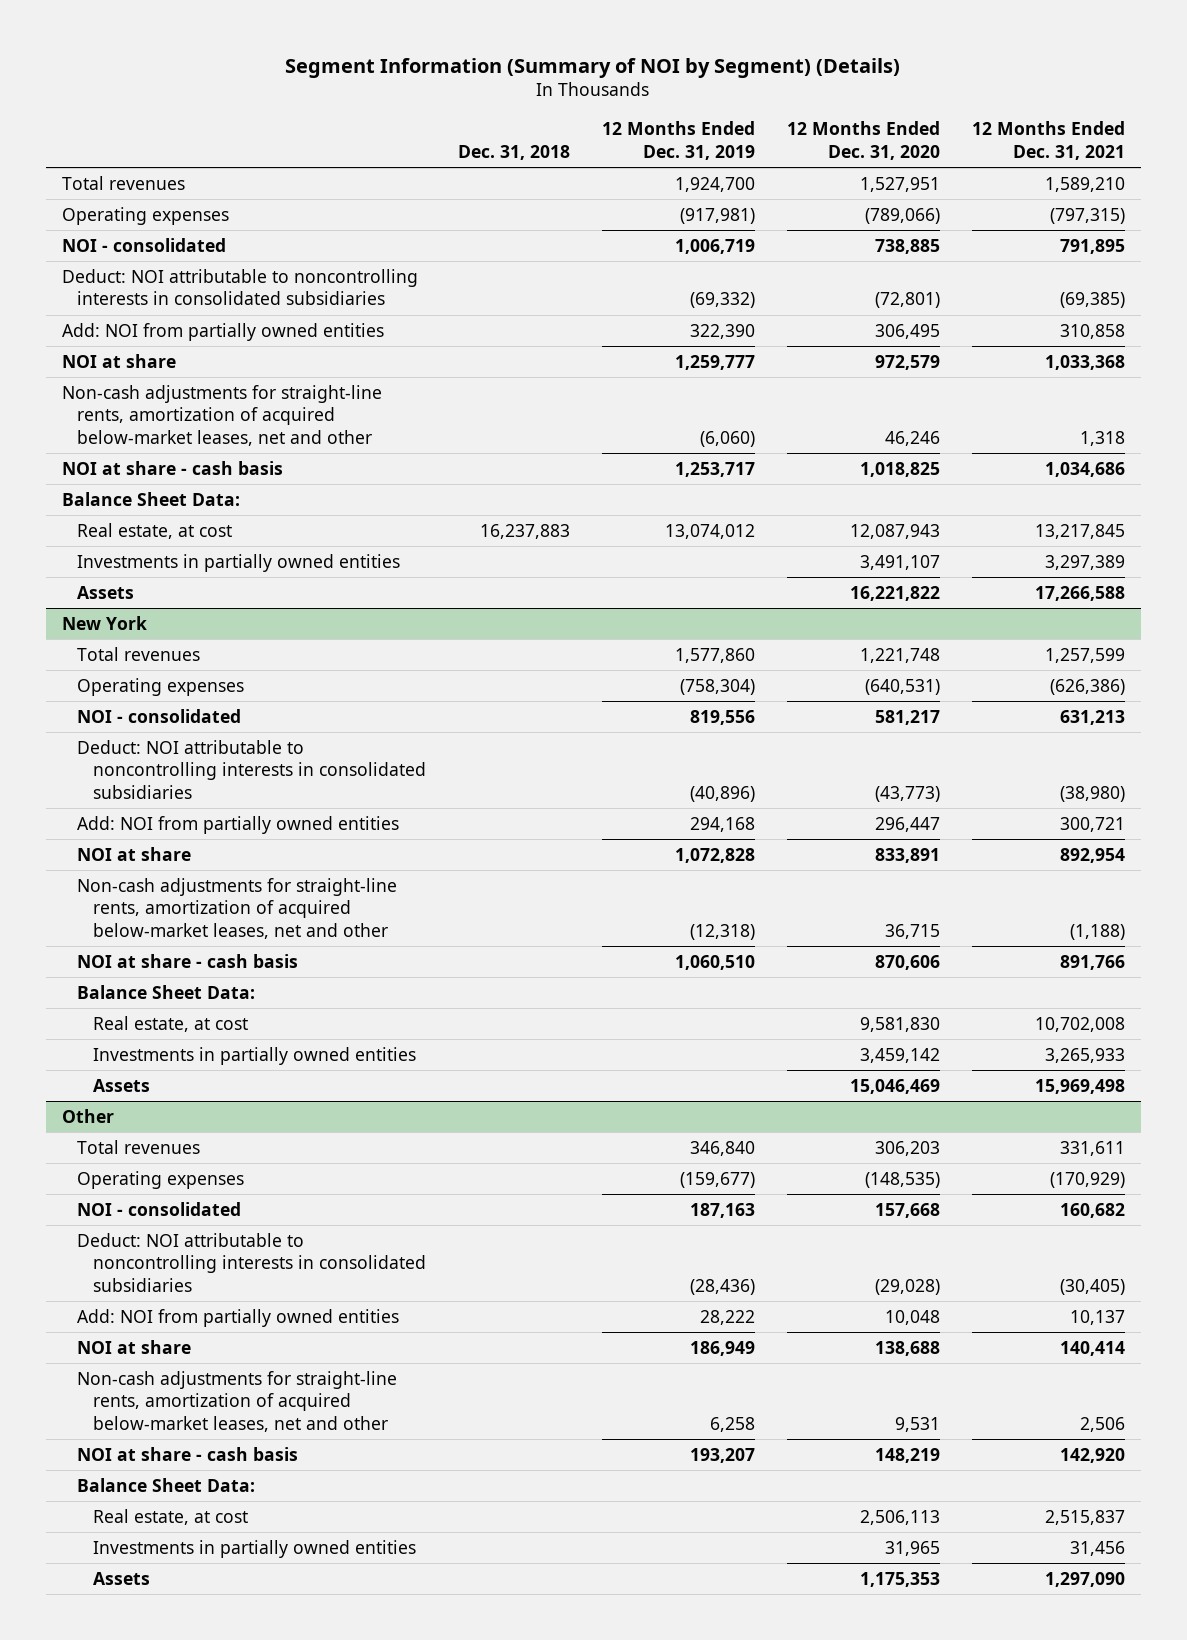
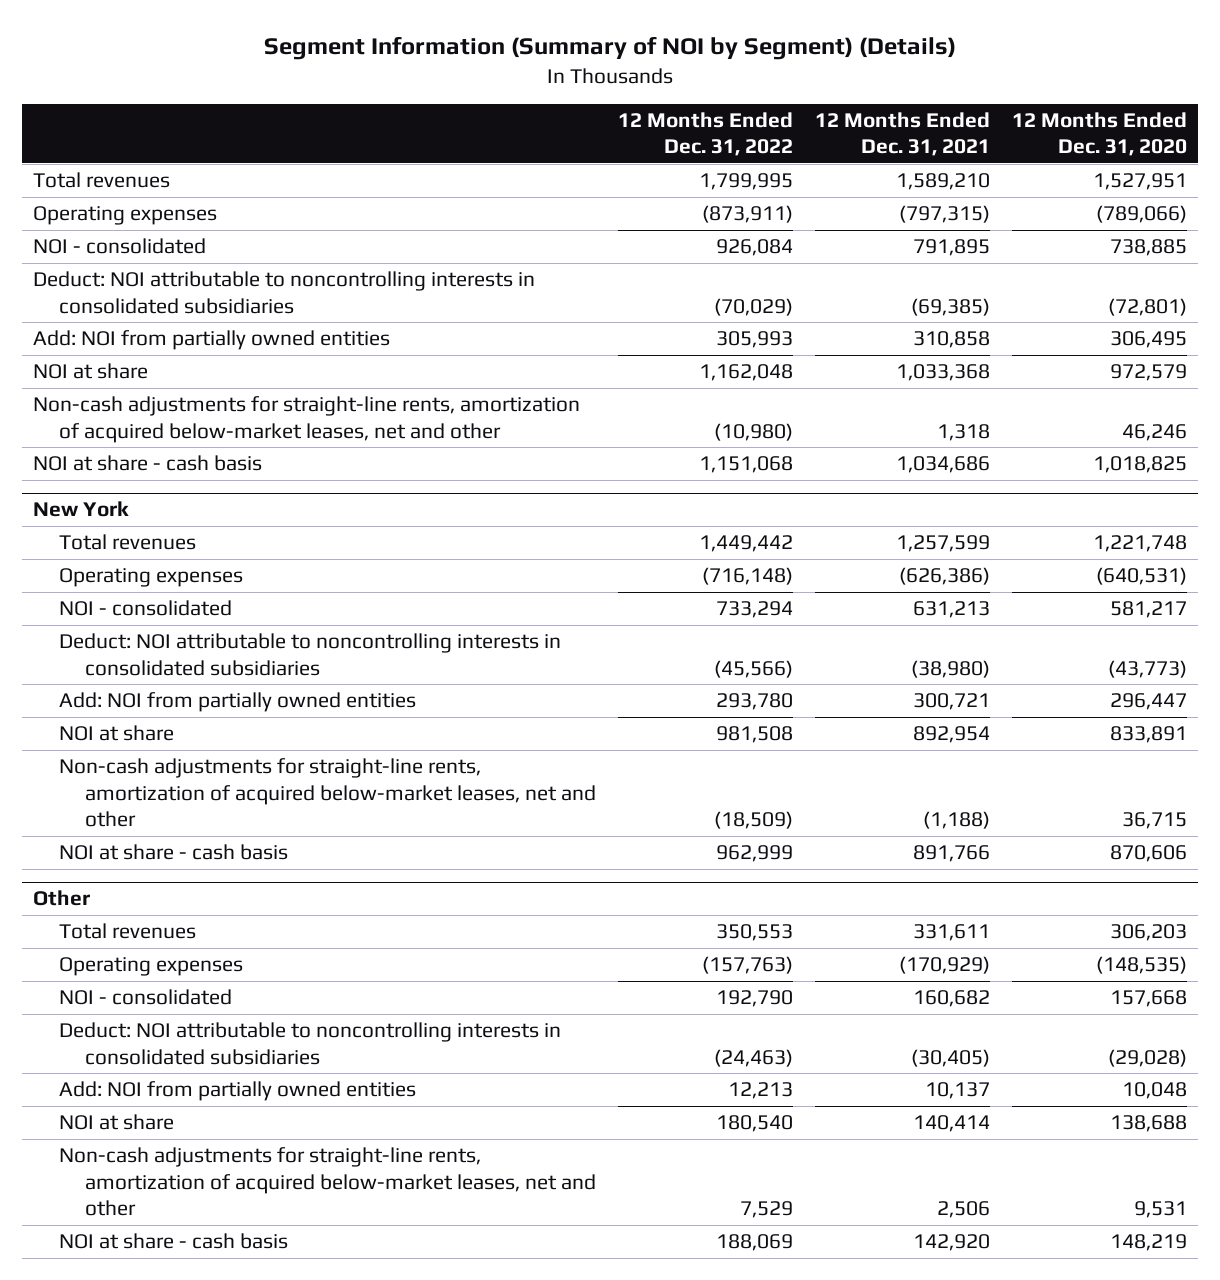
[457,144,570,160] Dec. 31, 2018 -> none
[601,121,755,160] 12 Months Ended Dec. 31, 2019 -> none
none -> [617,111,793,157] 12 Months Ended Dec. 31, 2022
[61,491,240,506] Balance Sheet Data: -> none
[77,522,233,539] Real estate, at cost -> none
[77,553,401,572] Investments in partially owned entities -> none
[77,585,135,599] Assets -> none
[77,984,256,999] Balance Sheet Data: -> none
[92,1015,248,1032] Real estate, at cost -> none
[92,1046,416,1065] Investments in partially owned entities -> none
[92,1078,150,1092] Assets -> none
[77,1477,256,1492] Balance Sheet Data: -> none
[92,1508,248,1525] Real estate, at cost -> none
[92,1539,416,1558] Investments in partially owned entities -> none
[92,1571,150,1585] Assets -> none

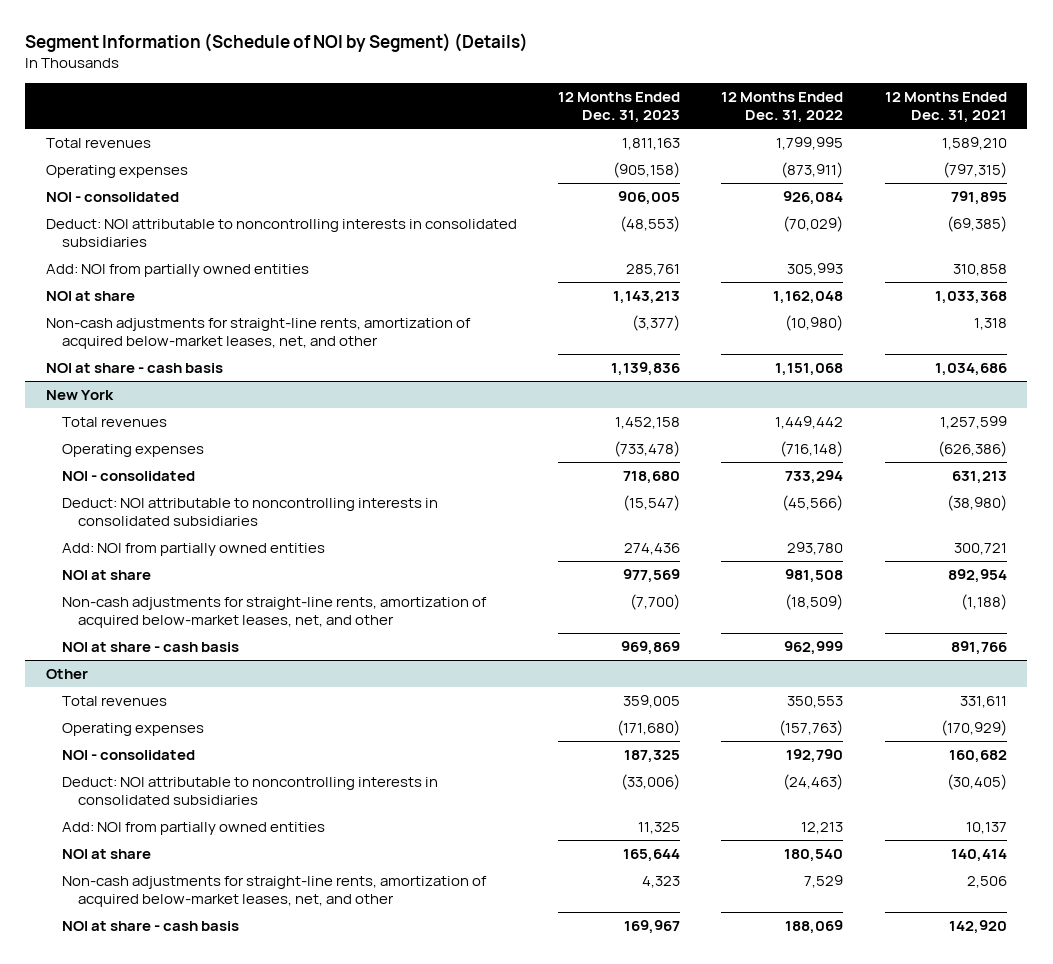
[263,36,956,61] Segment Information (Summary of NOI by Segment) (Details) -> [25,33,529,53] Segment Information (Schedule of NOI by Segment) (Details)
[1012,111,1188,157] 12 Months Ended Dec. 31, 2020 -> none
none -> [558,92,681,124] 12 Months Ended Dec. 31, 2023
[32,396,580,443] Non-cash adjustments for straight-line rents, amortization of acquired below-market leases, net and other -> [46,318,472,349] Non-cash adjustments for straight-line rents, amortization of acquired below-market leases, net, and other
[58,758,596,828] Non-cash adjustments for straight-line rents, amortization of acquired below-market leases, net and other -> [61,597,487,628] Non-cash adjustments for straight-line rents, amortization of acquired below-market leases, net, and other
[58,1147,596,1217] Non-cash adjustments for straight-line rents, amortization of acquired below-market leases, net and other -> [61,876,487,907] Non-cash adjustments for straight-line rents, amortization of acquired below-market leases, net, and other

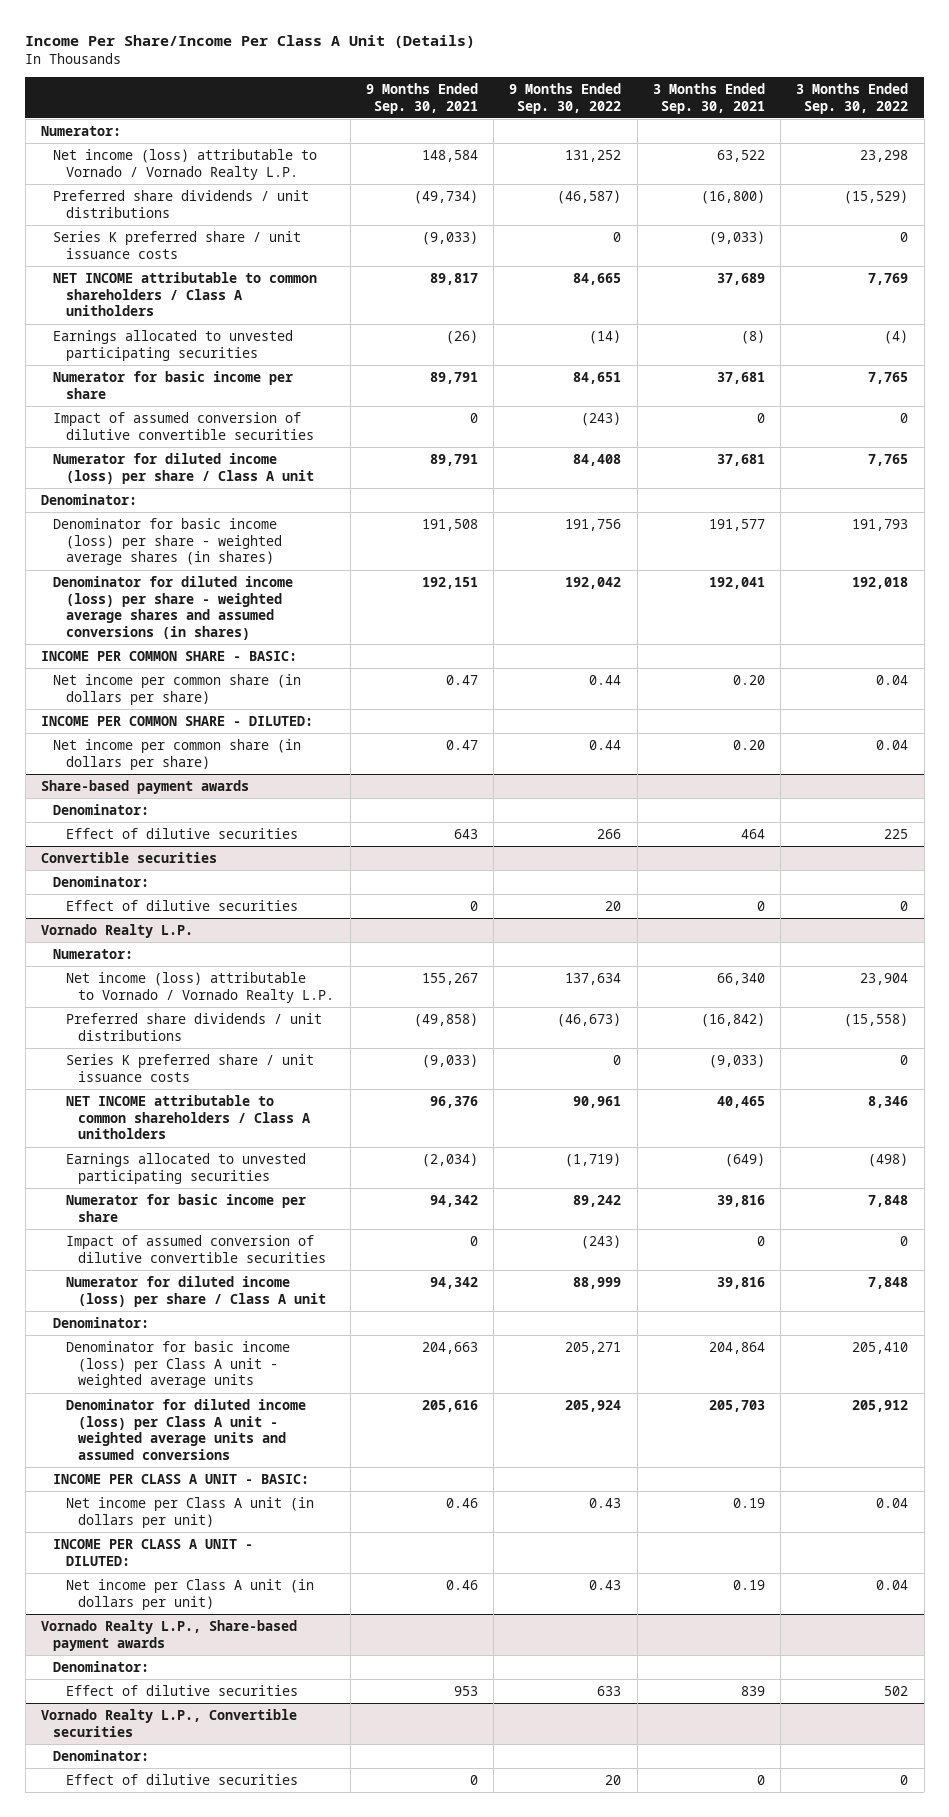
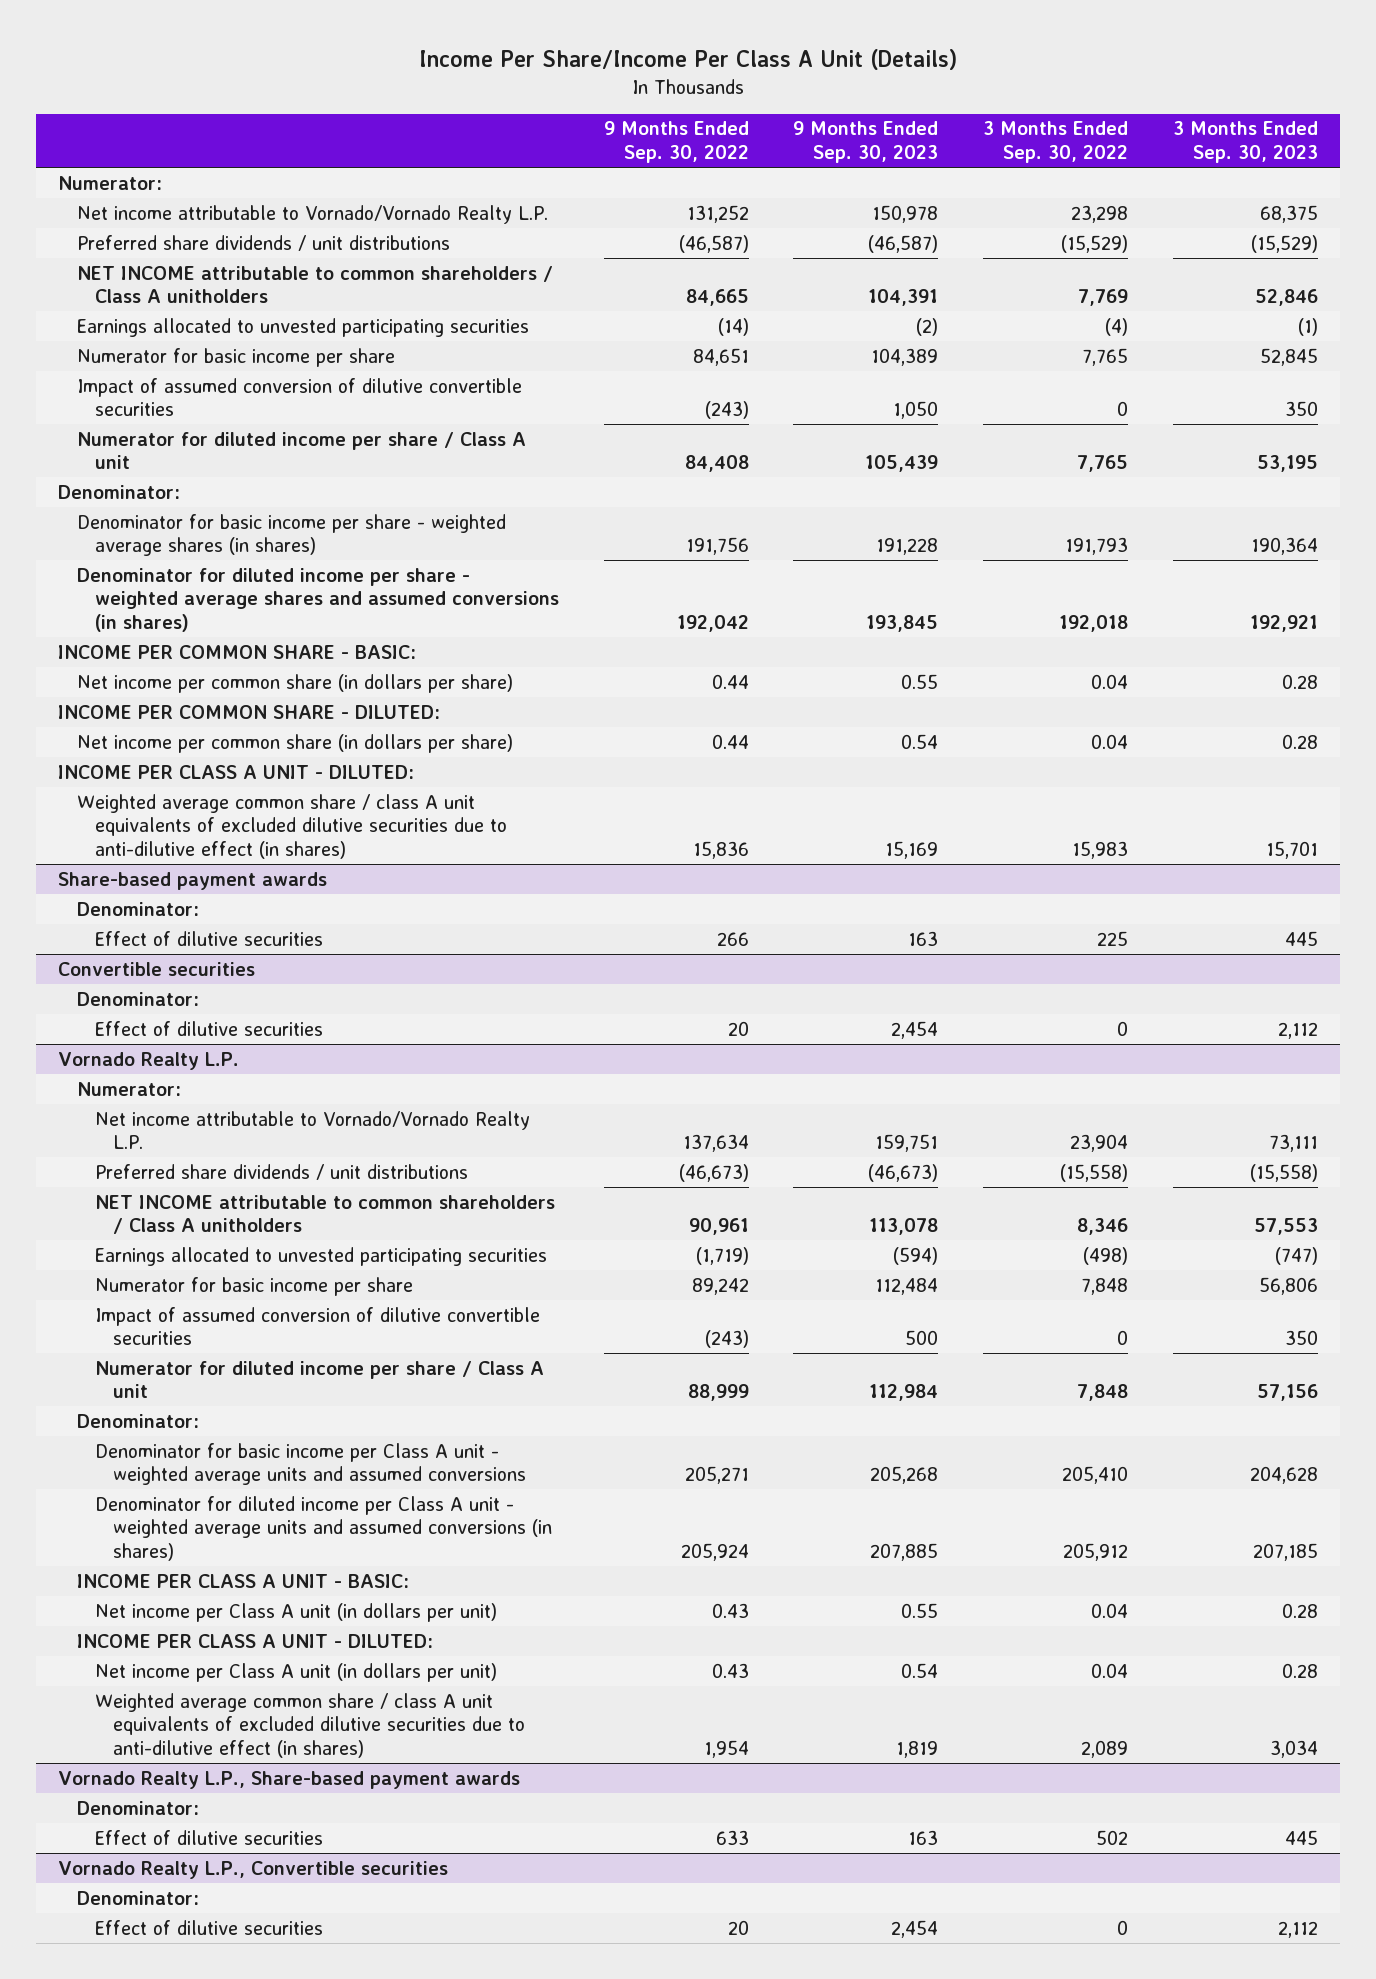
[365,82,478,114] 9 Months Ended Sep. 30, 2021 -> none
[652,82,765,114] 3 Months Ended Sep. 30, 2021 -> none
none -> [793,121,939,164] 9 Months Ended Sep. 30, 2023
none -> [1172,121,1318,164] 3 Months Ended Sep. 30, 2023
[53,148,318,180] Net income (loss) attributable to Vornado / Vornado Realty L.P. -> [76,204,548,224] Net income attributable to Vornado/Vornado Realty L.P.
[53,230,302,259] Series K preferred share / unit issuance costs -> none
[53,452,314,484] Numerator for diluted income (loss) per share / Class A unit -> [76,431,526,470] Numerator for diluted income per share / Class A unit
[53,517,282,566] Denominator for basic income (loss) per share - weighted average shares (in shares) -> [76,513,506,557] Denominator for basic income per share - weighted average shares (in shares)
[53,575,294,641] Denominator for diluted income (loss) per share - weighted average shares and assumed conversions (in shares) -> [76,567,560,632] Denominator for diluted income per share - weighted average shares and assumed conversions (in shares)
none -> [58,764,415,779] INCOME PER CLASS A UNIT - DILUTED:
none -> [76,793,508,859] Weighted average common share / class A unit equivalents of excluded dilutive securities due to anti-dilutive effect (in shares)
[65,971,335,1003] Net income (loss) attributable to Vornado / Vornado Realty L.P. -> [95,1110,531,1150] Net income attributable to Vornado/Vornado Realty L.P.
[65,1053,314,1082] Series K preferred share / unit issuance costs -> none
[65,1275,327,1307] Numerator for diluted income (loss) per share / Class A unit -> [95,1360,545,1399] Numerator for diluted income per share / Class A unit
[65,1340,290,1389] Denominator for basic income (loss) per Class A unit - weighted average units -> [95,1442,527,1486] Denominator for basic income per Class A unit - weighted average units and assumed conversions
[65,1398,306,1461] Denominator for diluted income (loss) per Class A unit - weighted average units and assumed conversions -> [95,1495,553,1561] Denominator for diluted income per Class A unit - weighted average units and assumed conversions (in shares)
none -> [95,1692,526,1758] Weighted average common share / class A unit equivalents of excluded dilutive securities due to anti-dilutive effect (in shares)

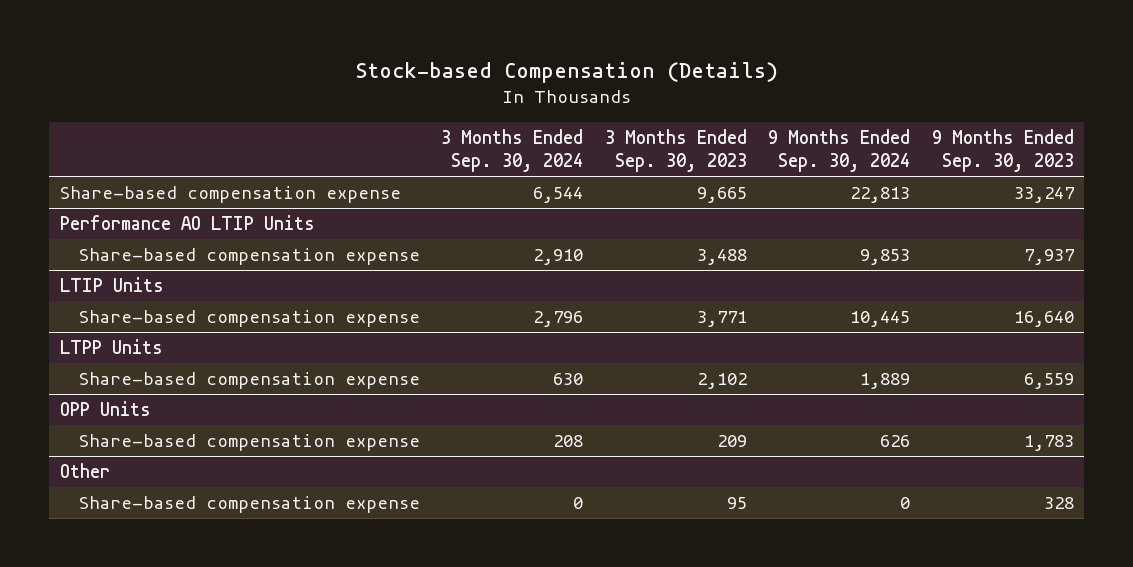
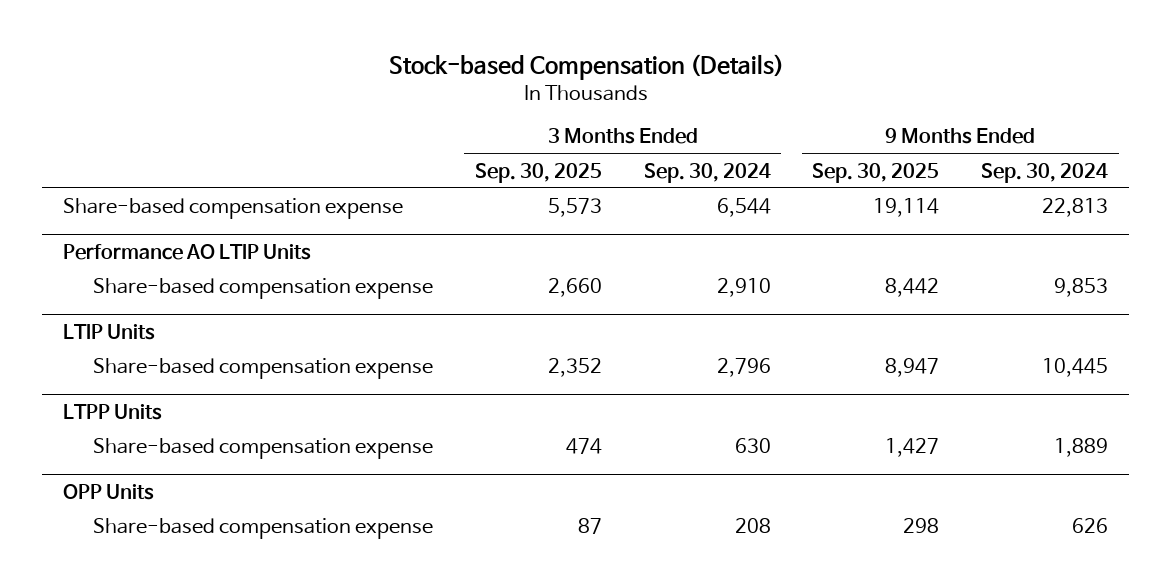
[604,128,747,173] 3 Months Ended Sep. 30, 2023 -> none
[931,128,1074,173] 9 Months Ended Sep. 30, 2023 -> none
none -> [474,162,602,183] Sep. 30, 2025
none -> [812,162,940,183] Sep. 30, 2025
[59,462,110,478] Other -> none
[78,495,420,513] Share-based compensation expense -> none

